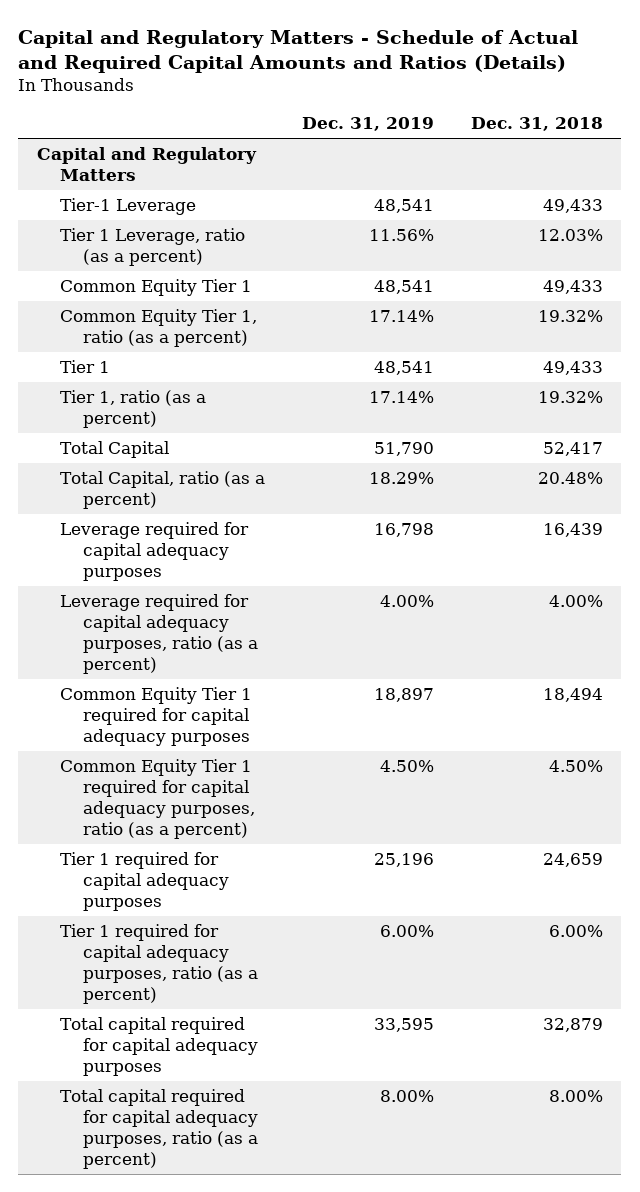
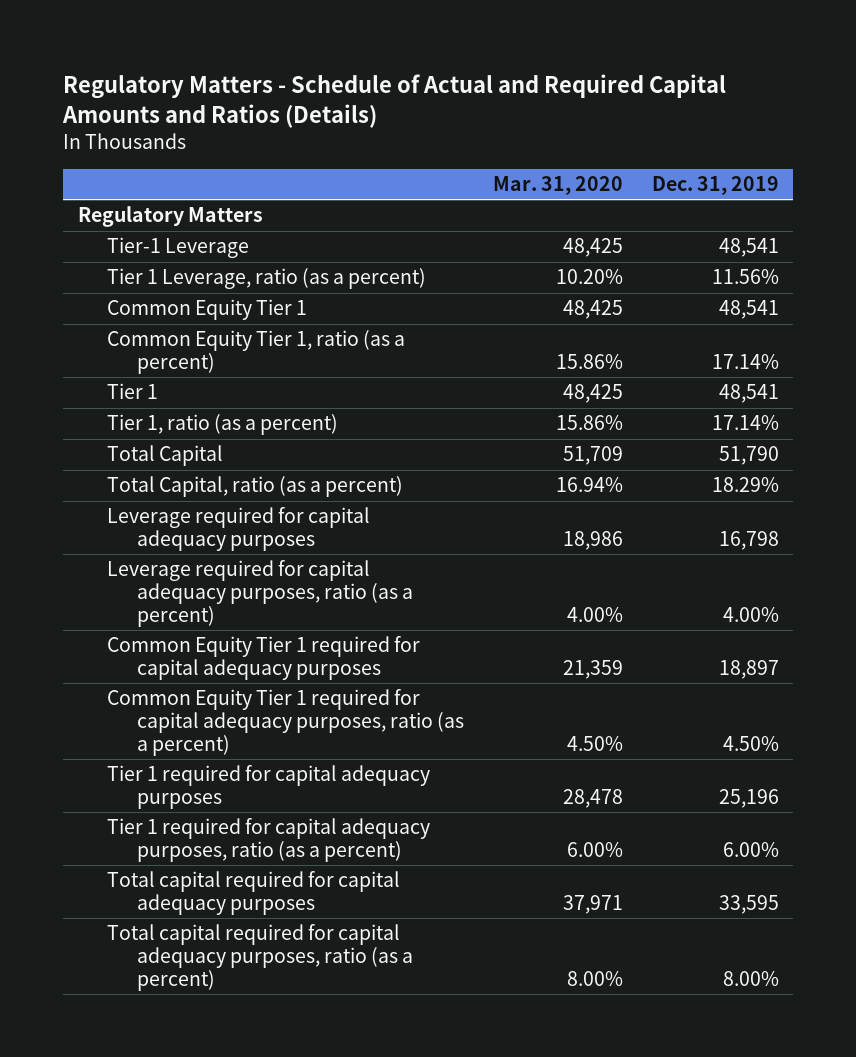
[18,29,579,74] Capital and Regulatory Matters - Schedule of Actual and Required Capital Amounts and Ratios (Details) -> [62,74,727,129] Regulatory Matters - Schedule of Actual and Required Capital Amounts and Ratios (Details)
[470,116,603,131] Dec. 31, 2018 -> none
none -> [492,176,623,196] Mar. 31, 2020
[36,147,257,182] Capital and Regulatory Matters -> [77,206,263,228] Regulatory Matters

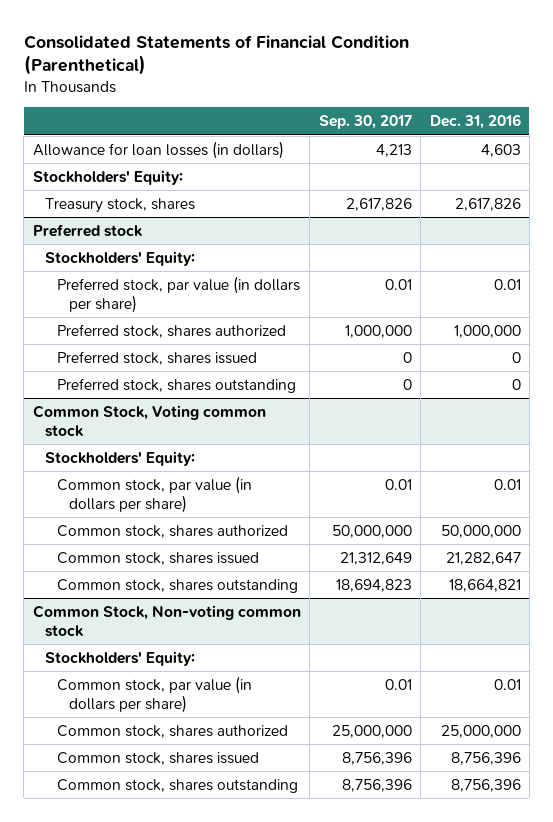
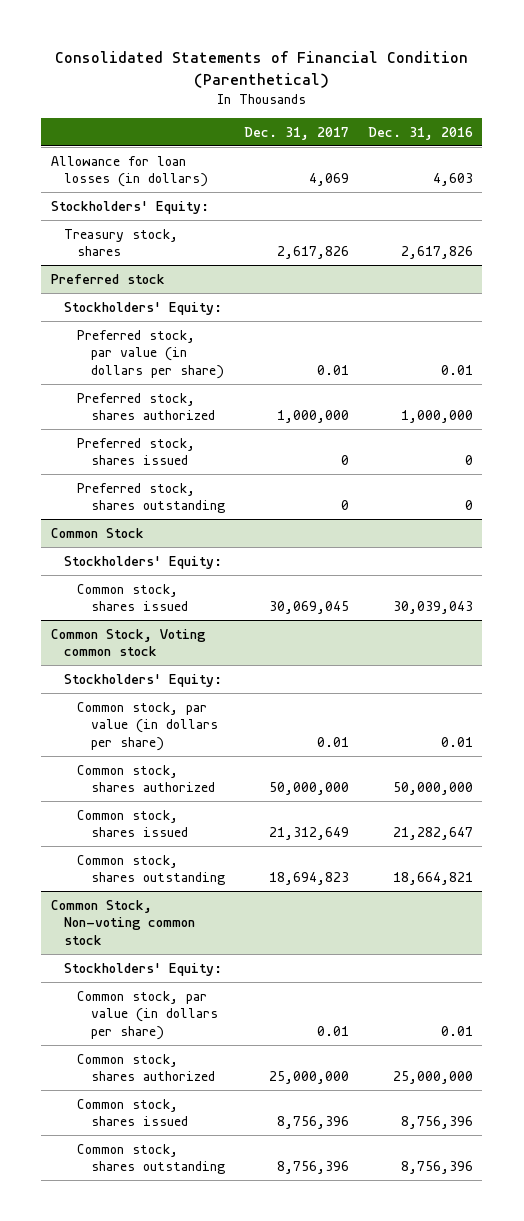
[318,115,412,130] Sep. 30, 2017 -> none
none -> [243,126,349,140] Dec. 31, 2017
none -> [51,527,145,538] Common Stock
none -> [64,555,223,569] Stockholders' Equity:
none -> [77,583,188,612] Common stock, shares issued

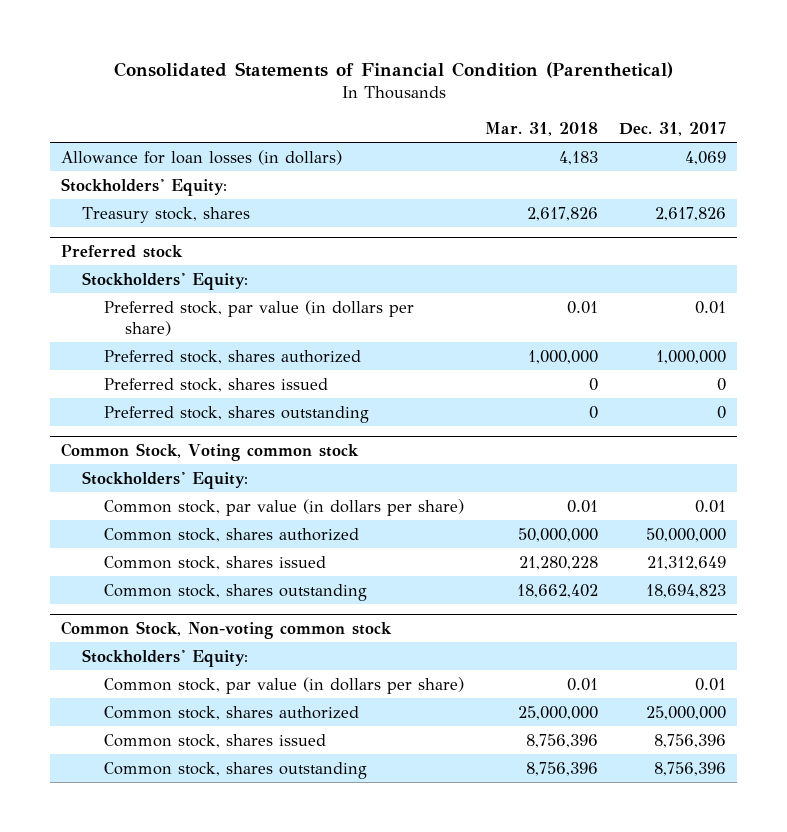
[367,126,473,140] Dec. 31, 2016 -> none
none -> [484,121,598,136] Mar. 31, 2018
[51,527,145,538] Common Stock -> none
[64,555,223,569] Stockholders' Equity: -> none
[77,583,188,612] Common stock, shares issued -> none

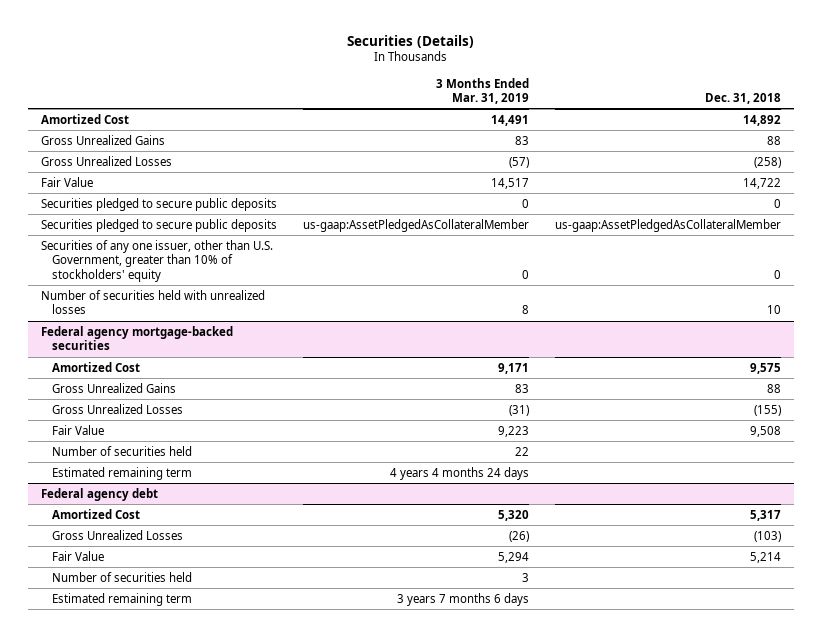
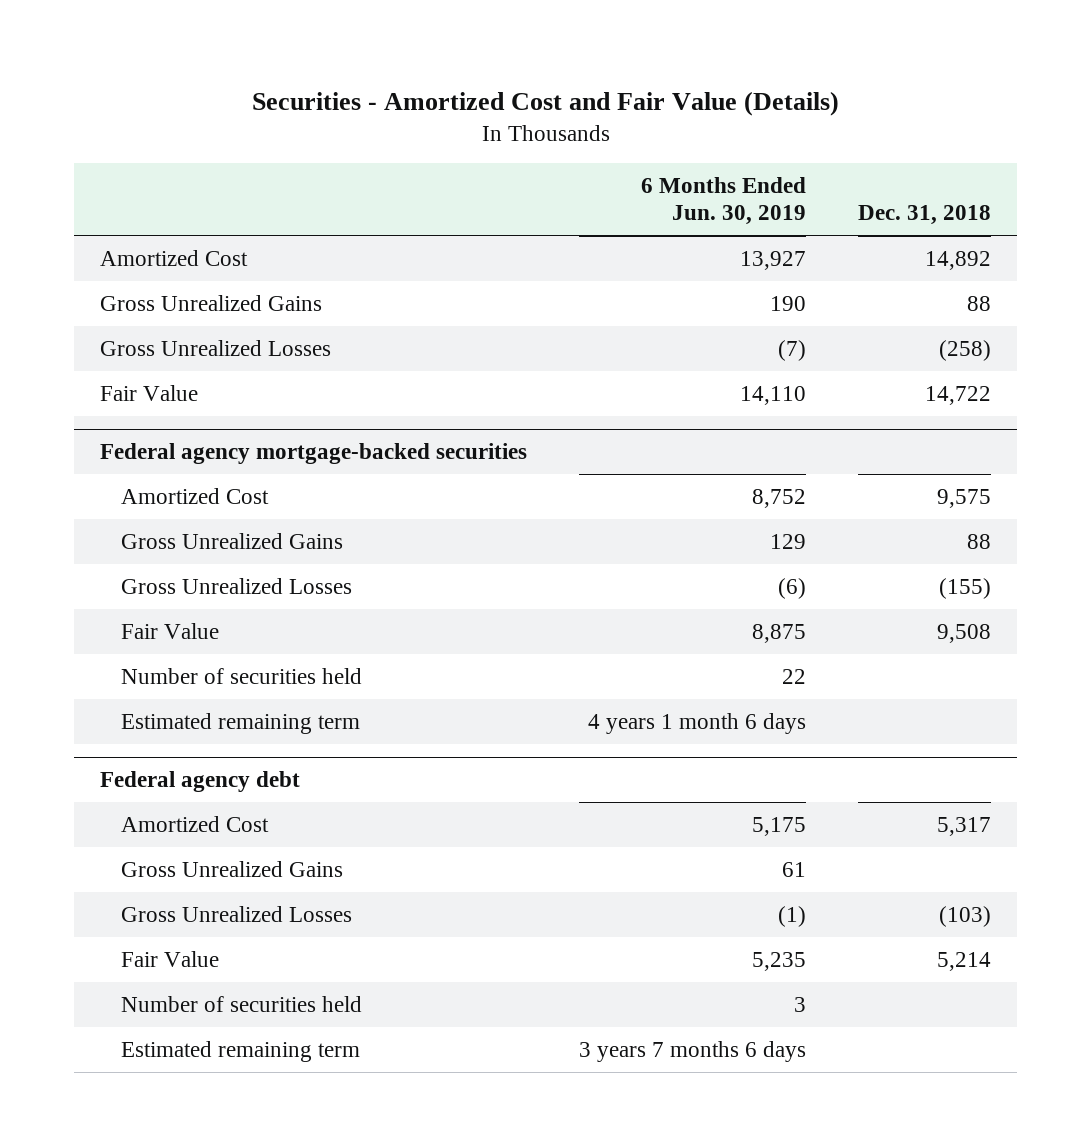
[346,34,474,48] Securities (Details) -> [251,90,839,116] Securities - Amortized Cost and Fair Value (Details)
[435,77,529,104] 3 Months Ended Mar. 31, 2019 -> none
none -> [641,177,807,226] 6 Months Ended Jun. 30, 2019
[40,197,277,211] Securities pledged to secure public deposits -> none
[40,218,277,232] Securities pledged to secure public deposits -> none
[40,239,273,282] Securities of any one issuer, other than U.S. Government, greater than 10% of stockholders' equity -> none
[40,289,265,315] Number of securities held with unrealized losses -> none
none -> [121,860,344,877] Gross Unrealized Gains

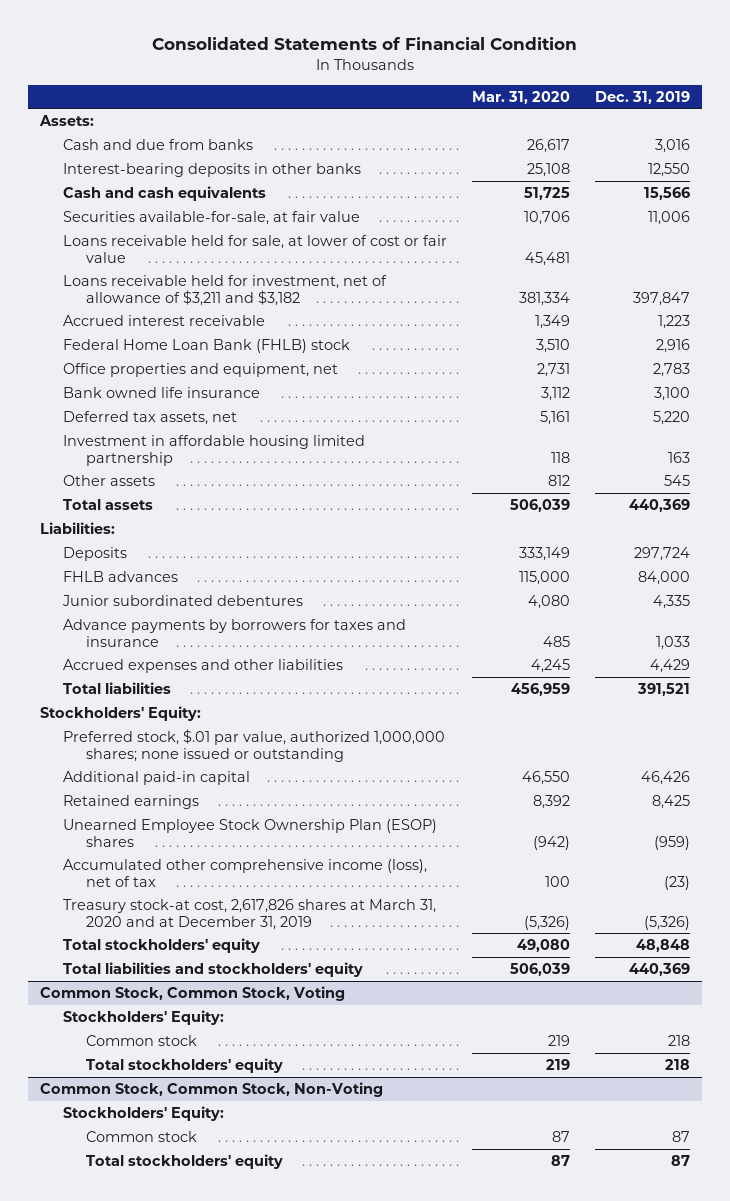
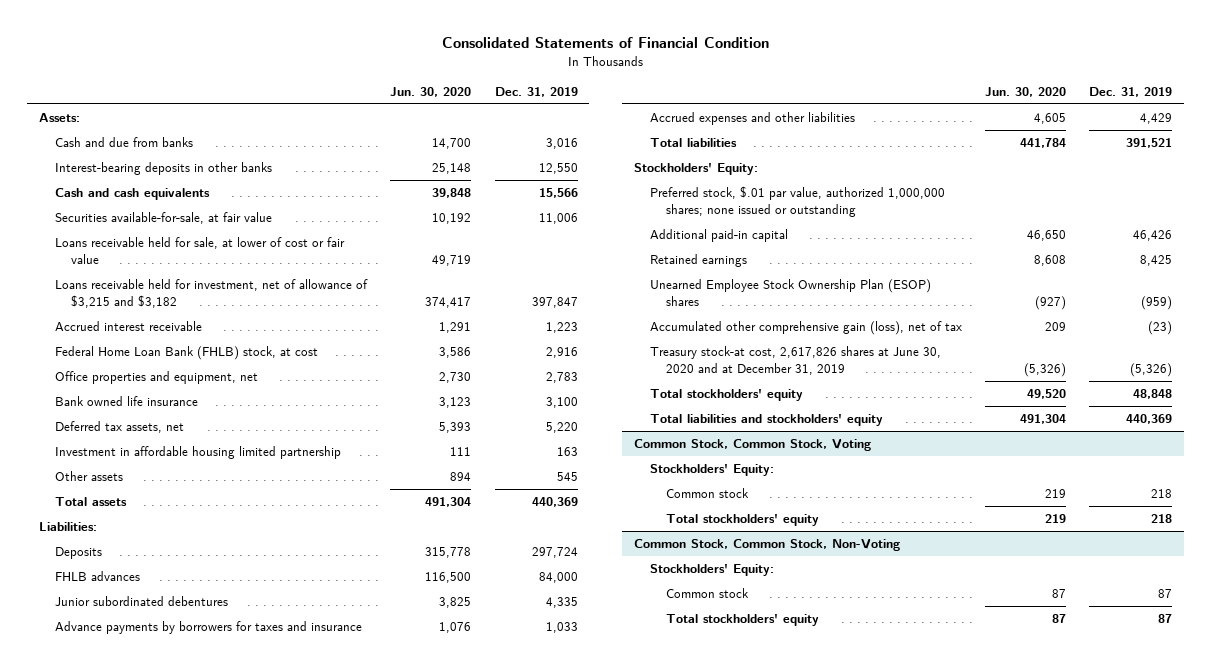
[471,90,570,104] Mar. 31, 2020 -> none
none -> [390,86,472,97] Jun. 30, 2020
[63,274,388,306] Loans receivable held for investment, net of allowance of $3,211 and $3,182 -> [54,279,368,308] Loans receivable held for investment, net of allowance of $3,215 and $3,182
[63,338,351,353] Federal Home Loan Bank (FHLB) stock -> [54,346,318,361] Federal Home Loan Bank (FHLB) stock, at cost
[63,858,428,887] Accumulated other comprehensive income (loss), net of tax -> [649,321,962,336] Accumulated other comprehensive gain (loss), net of tax
[63,898,437,930] Treasury stock-at cost, 2,617,826 shares at March 31, 2020 and at December 31, 2019 -> [649,346,941,375] Treasury stock-at cost, 2,617,826 shares at June 30, 2020 and at December 31, 2019

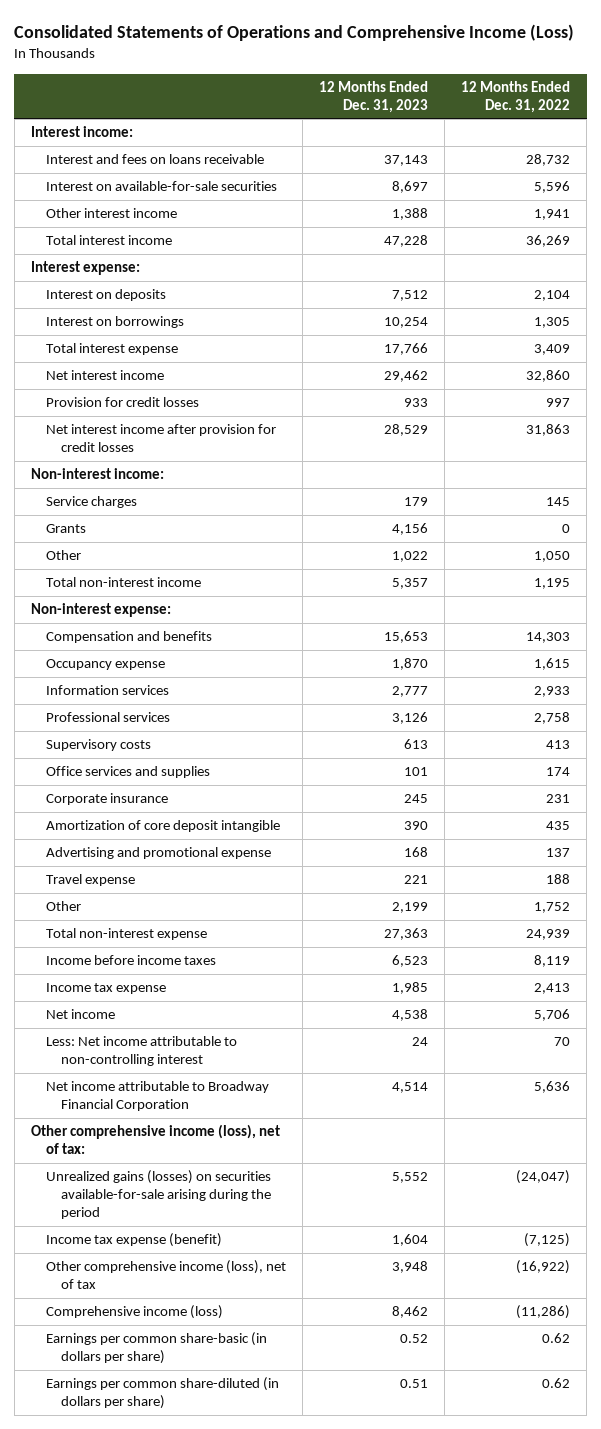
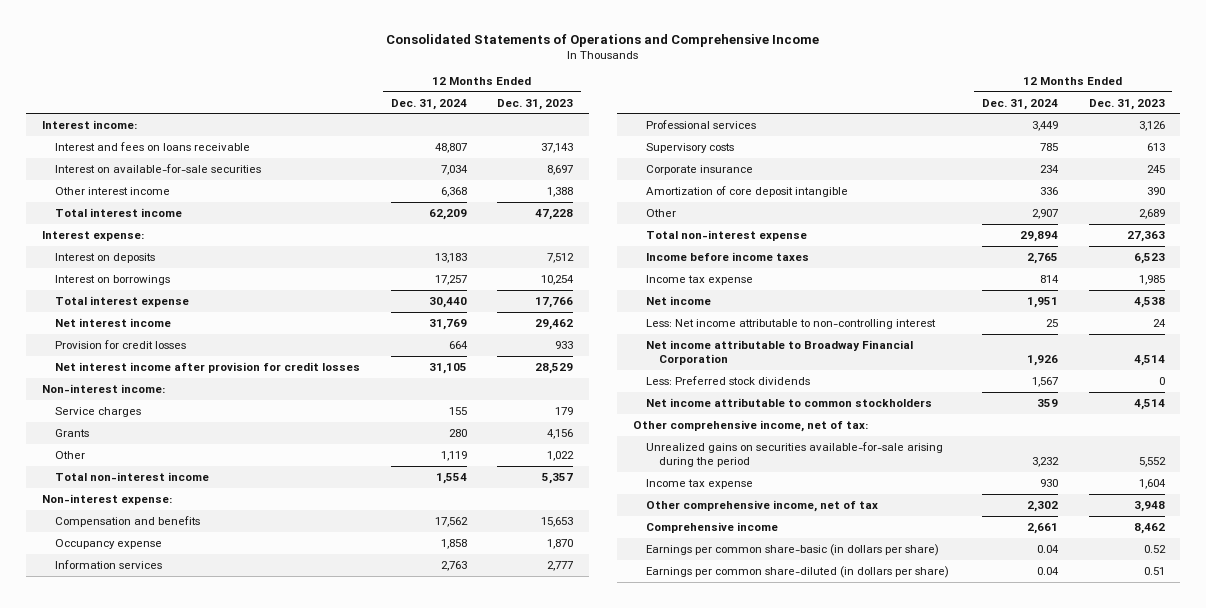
[14,23,575,41] Consolidated Statements of Operations and Comprehensive Income (Loss) -> [386,33,820,47] Consolidated Statements of Operations and Comprehensive Income
[461,80,571,113] 12 Months Ended Dec. 31, 2022 -> none
none -> [390,98,467,110] Dec. 31, 2024
[45,766,210,779] Office services and supplies -> none
[45,847,271,860] Advertising and promotional expense -> none
[45,874,135,887] Travel expense -> none
[391,902,428,914] 2,199 -> [1138,208,1165,219] 2,689
none -> [645,375,810,385] Less: Preferred stock dividends
none -> [645,397,932,407] Net income attributable to common stockholders
[30,1124,280,1155] Other comprehensive income (loss), net of tax: -> [632,419,868,432] Other comprehensive income, net of tax:
[45,1170,271,1220] Unrealized gains (losses) on securities available-for-sale arising during the period -> [645,441,943,468] Unrealized gains on securities available-for-sale arising during the period
[45,1233,222,1248] Income tax expense (benefit) -> [645,478,753,489] Income tax expense
[45,1260,286,1290] Other comprehensive income (loss), net of tax -> [645,499,878,512] Other comprehensive income, net of tax
[45,1305,223,1320] Comprehensive income (loss) -> [645,521,778,533] Comprehensive income

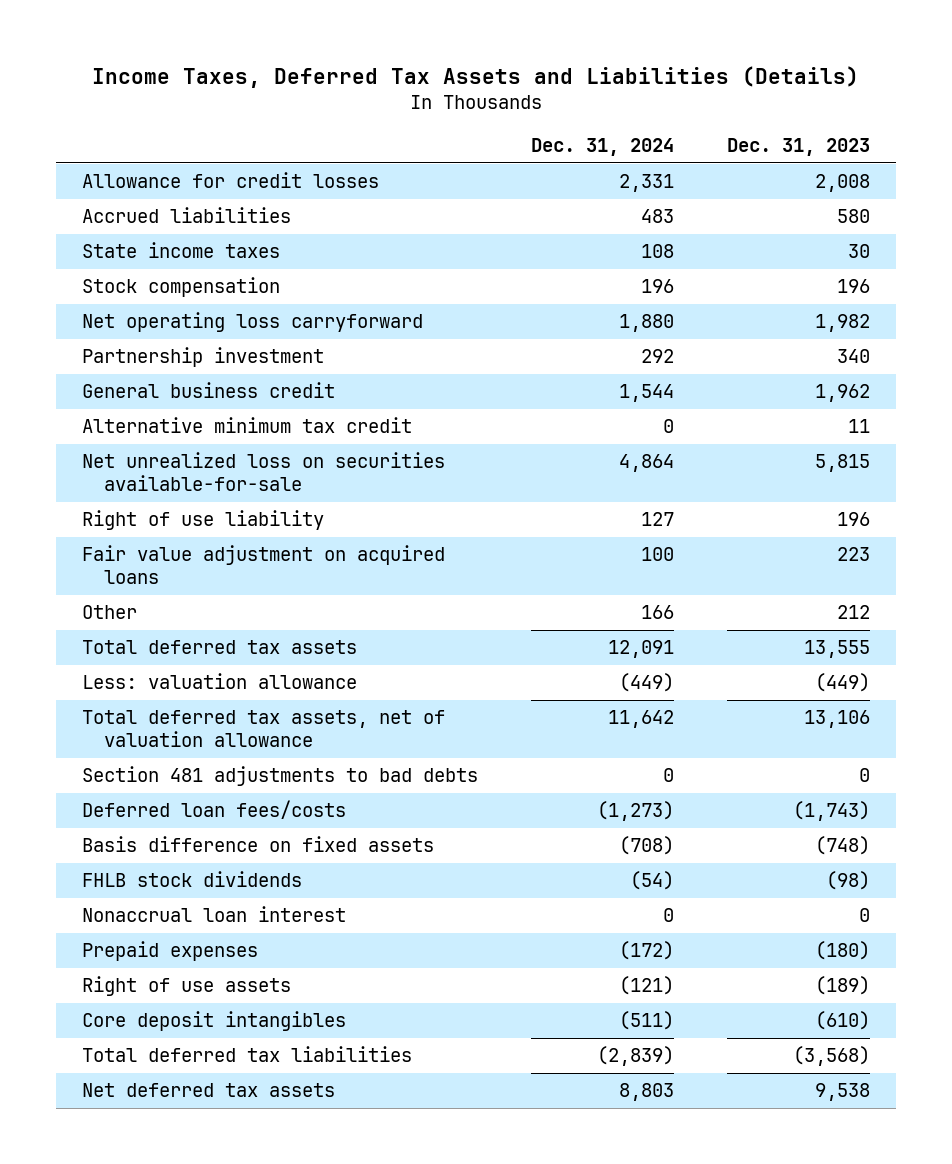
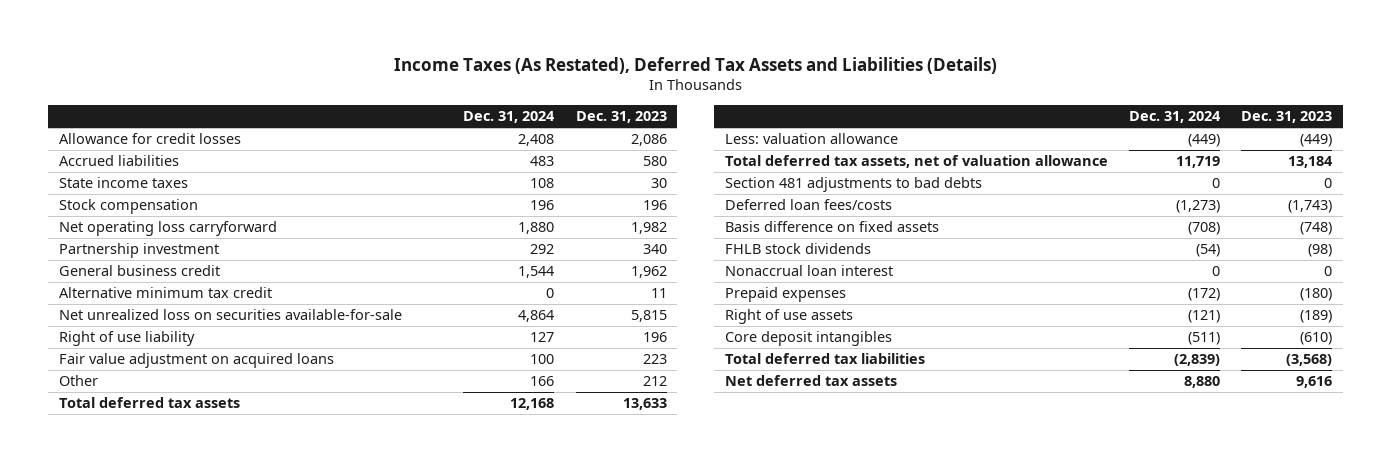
[92,66,860,89] Income Taxes, Deferred Tax Assets and Liabilities (Details) -> [393,56,997,74] Income Taxes (As Restated), Deferred Tax Assets and Liabilities (Details)
[619,174,675,193] 2,331 -> [518,134,555,147] 2,408
[814,174,870,193] 2,008 -> [630,134,667,147] 2,086
[608,640,675,659] 12,091 -> [510,398,555,411] 12,168
[803,640,870,659] 13,555 -> [622,398,667,411] 13,633
[608,710,675,729] 11,642 -> [1176,156,1221,169] 11,719
[803,710,870,729] 13,106 -> [1288,156,1334,169] 13,184
[619,1083,675,1102] 8,803 -> [1184,376,1221,389] 8,880
[814,1083,870,1102] 9,538 -> [1296,376,1333,389] 9,616

